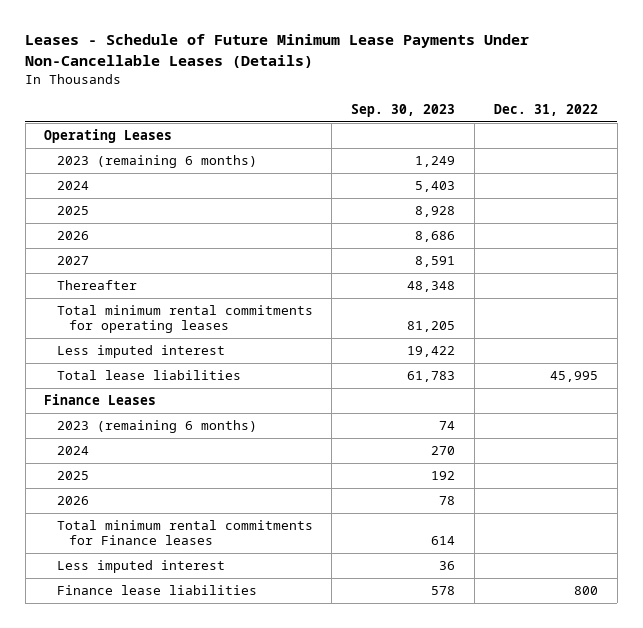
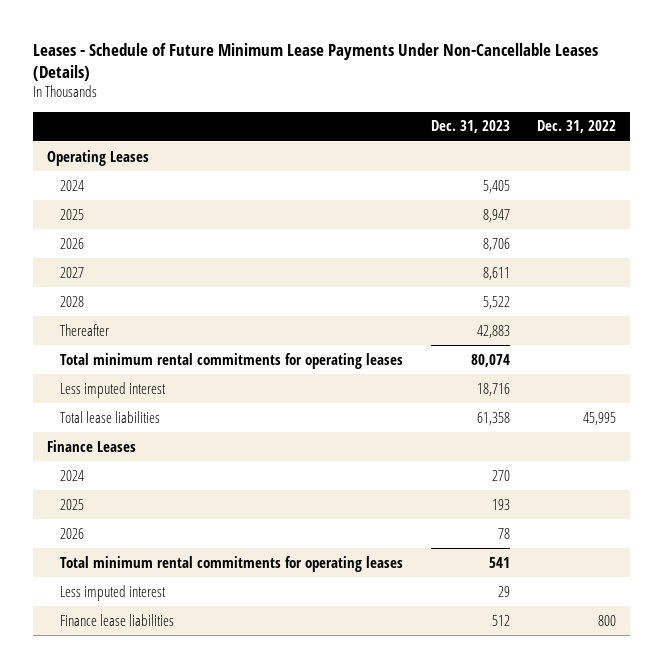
[351,103,456,117] Sep. 30, 2023 -> none
none -> [430,120,510,134] Dec. 31, 2023
[56,155,257,169] 2023 (remaining 6 months) -> none
none -> [59,295,84,307] 2028
[56,420,257,434] 2023 (remaining 6 months) -> none
[56,520,313,546] Total minimum rental commitments for Finance leases -> [59,555,403,572] Total minimum rental commitments for operating leases

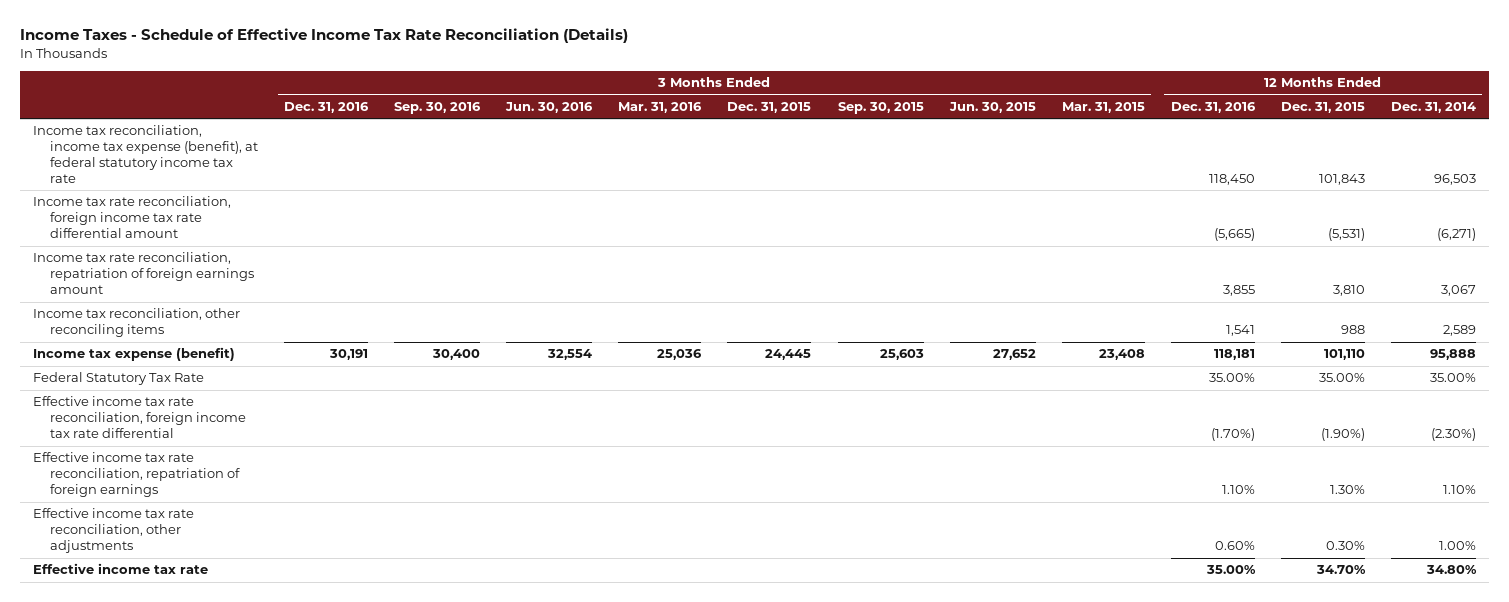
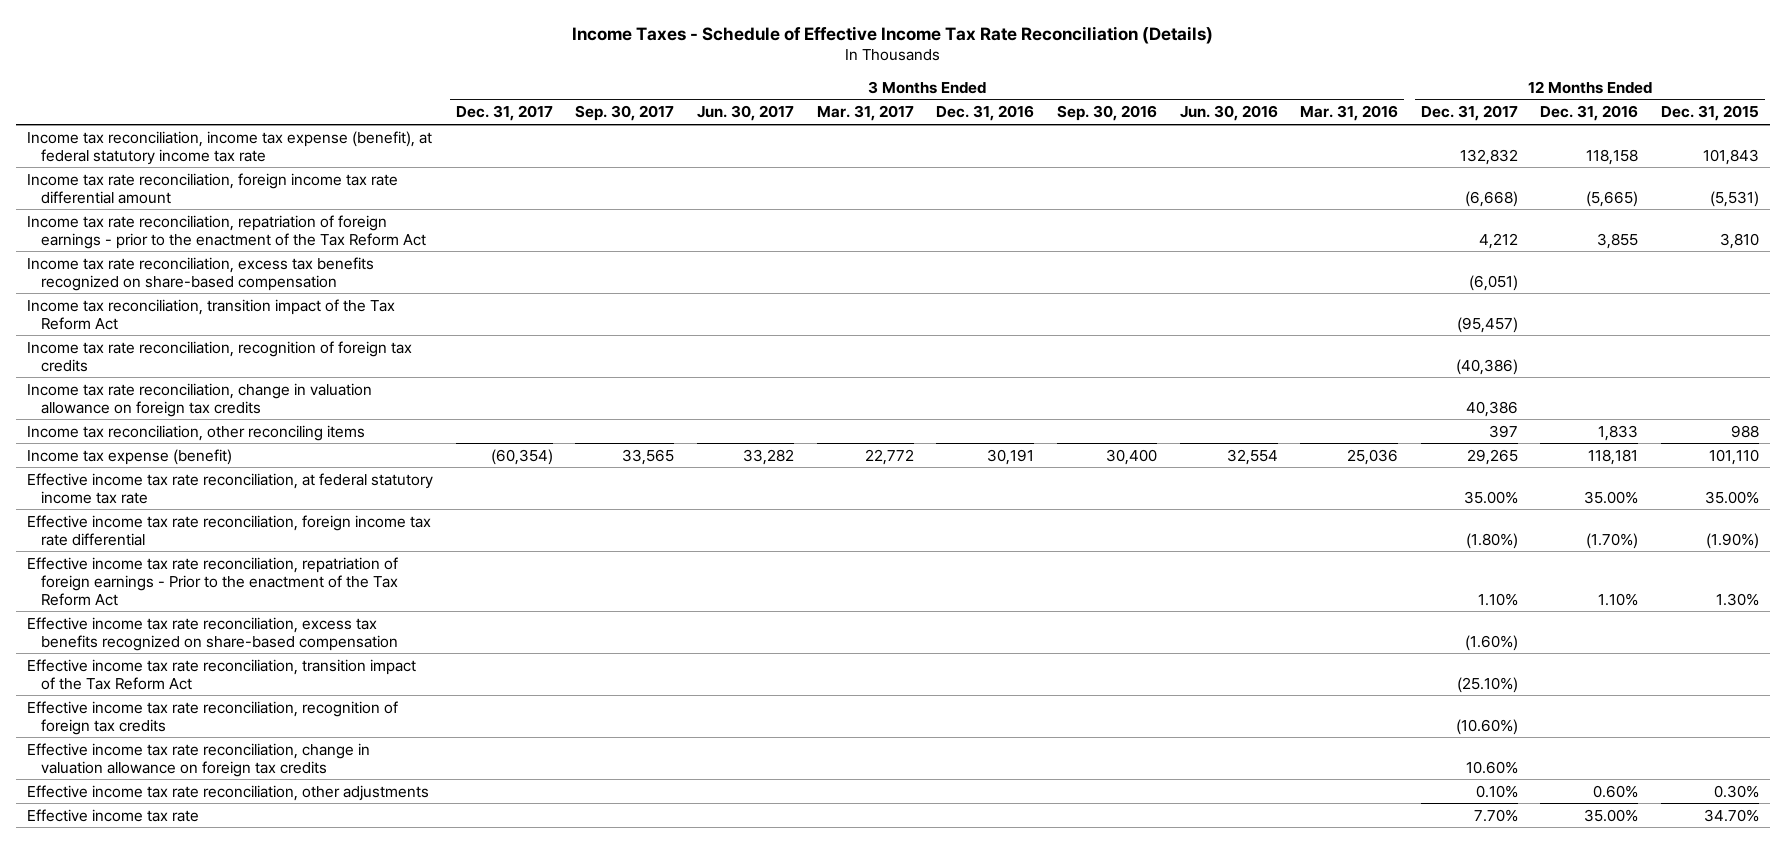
[727,101,812,113] Dec. 31, 2015 -> none
[837,101,924,114] Sep. 30, 2015 -> none
[948,101,1036,113] Jun. 30, 2015 -> none
[1061,101,1145,113] Mar. 31, 2015 -> none
[1390,101,1476,113] Dec. 31, 2014 -> none
none -> [455,105,553,122] Dec. 31, 2017
none -> [575,105,675,122] Sep. 30, 2017
none -> [697,105,795,122] Jun. 30, 2017
none -> [816,105,914,122] Mar. 31, 2017
none -> [1420,105,1518,122] Dec. 31, 2017
[1208,174,1255,186] 118,450 -> [1586,148,1639,165] 118,158
[33,252,255,295] Income tax rate reconciliation, repatriation of foreign earnings amount -> [27,214,427,249] Income tax rate reconciliation, repatriation of foreign earnings - prior to the enactment of the Tax Reform Act
none -> [27,256,375,291] Income tax rate reconciliation, excess tax benefits recognized on share-based compensation
none -> [27,298,396,330] Income tax reconciliation, transition impact of the Tax Reform Act
none -> [27,340,413,372] Income tax rate reconciliation, recognition of foreign tax credits
none -> [27,382,373,417] Income tax rate reconciliation, change in valuation allowance on foreign tax credits
[1225,325,1255,337] 1,541 -> [1598,424,1639,441] 1,833
[33,372,205,386] Federal Statutory Tax Rate -> [27,472,434,504] Effective income tax rate reconciliation, at federal statutory income tax rate
[33,452,241,498] Effective income tax rate reconciliation, repatriation of foreign earnings -> [27,556,399,606] Effective income tax rate reconciliation, repatriation of foreign earnings - Prior to the enactment of the Tax Reform Act
none -> [27,616,399,651] Effective income tax rate reconciliation, excess tax benefits recognized on share-based compensation
none -> [27,658,417,690] Effective income tax rate reconciliation, transition impact of the Tax Reform Act
none -> [27,700,399,735] Effective income tax rate reconciliation, recognition of foreign tax credits
none -> [27,742,371,777] Effective income tax rate reconciliation, change in valuation allowance on foreign tax credits

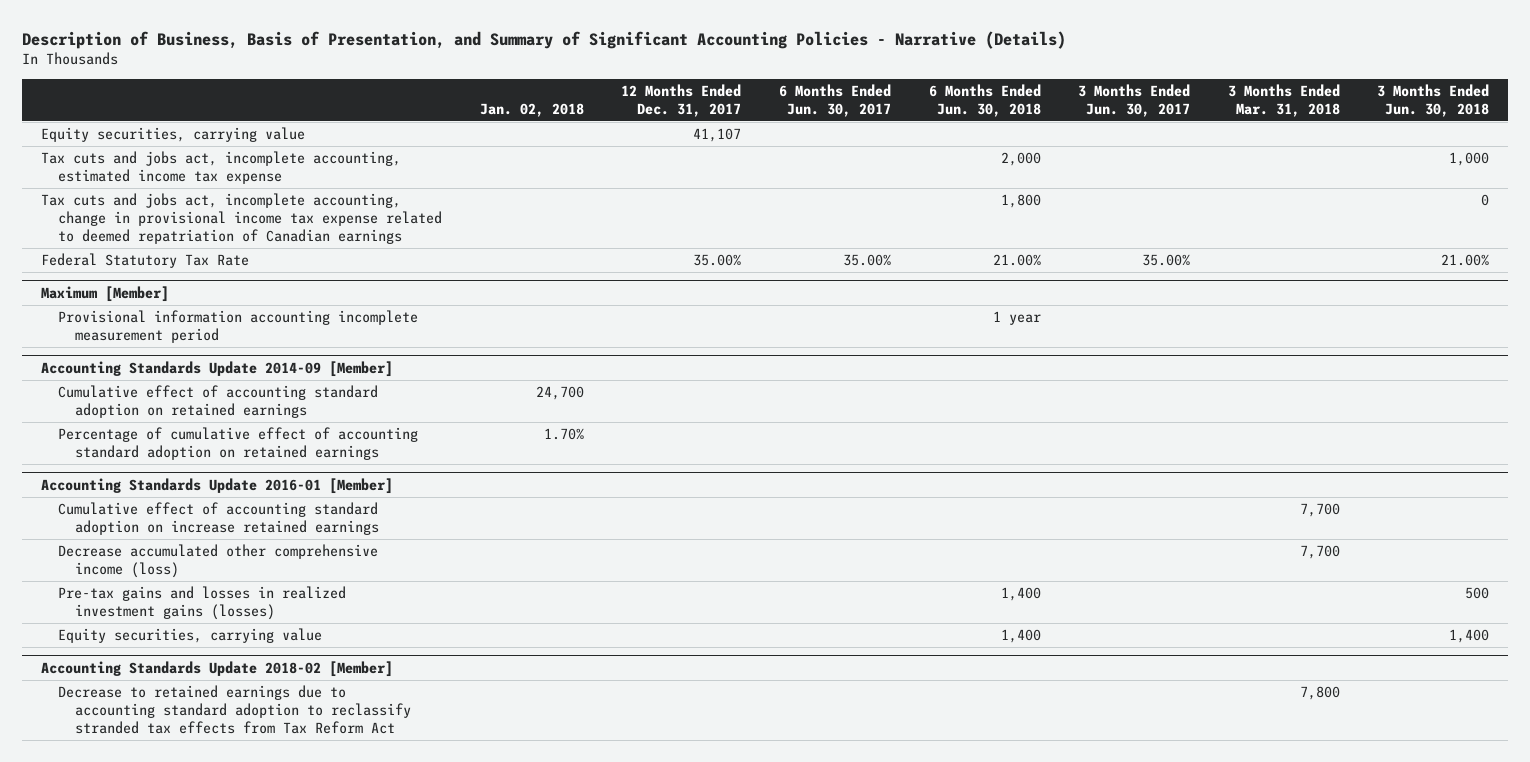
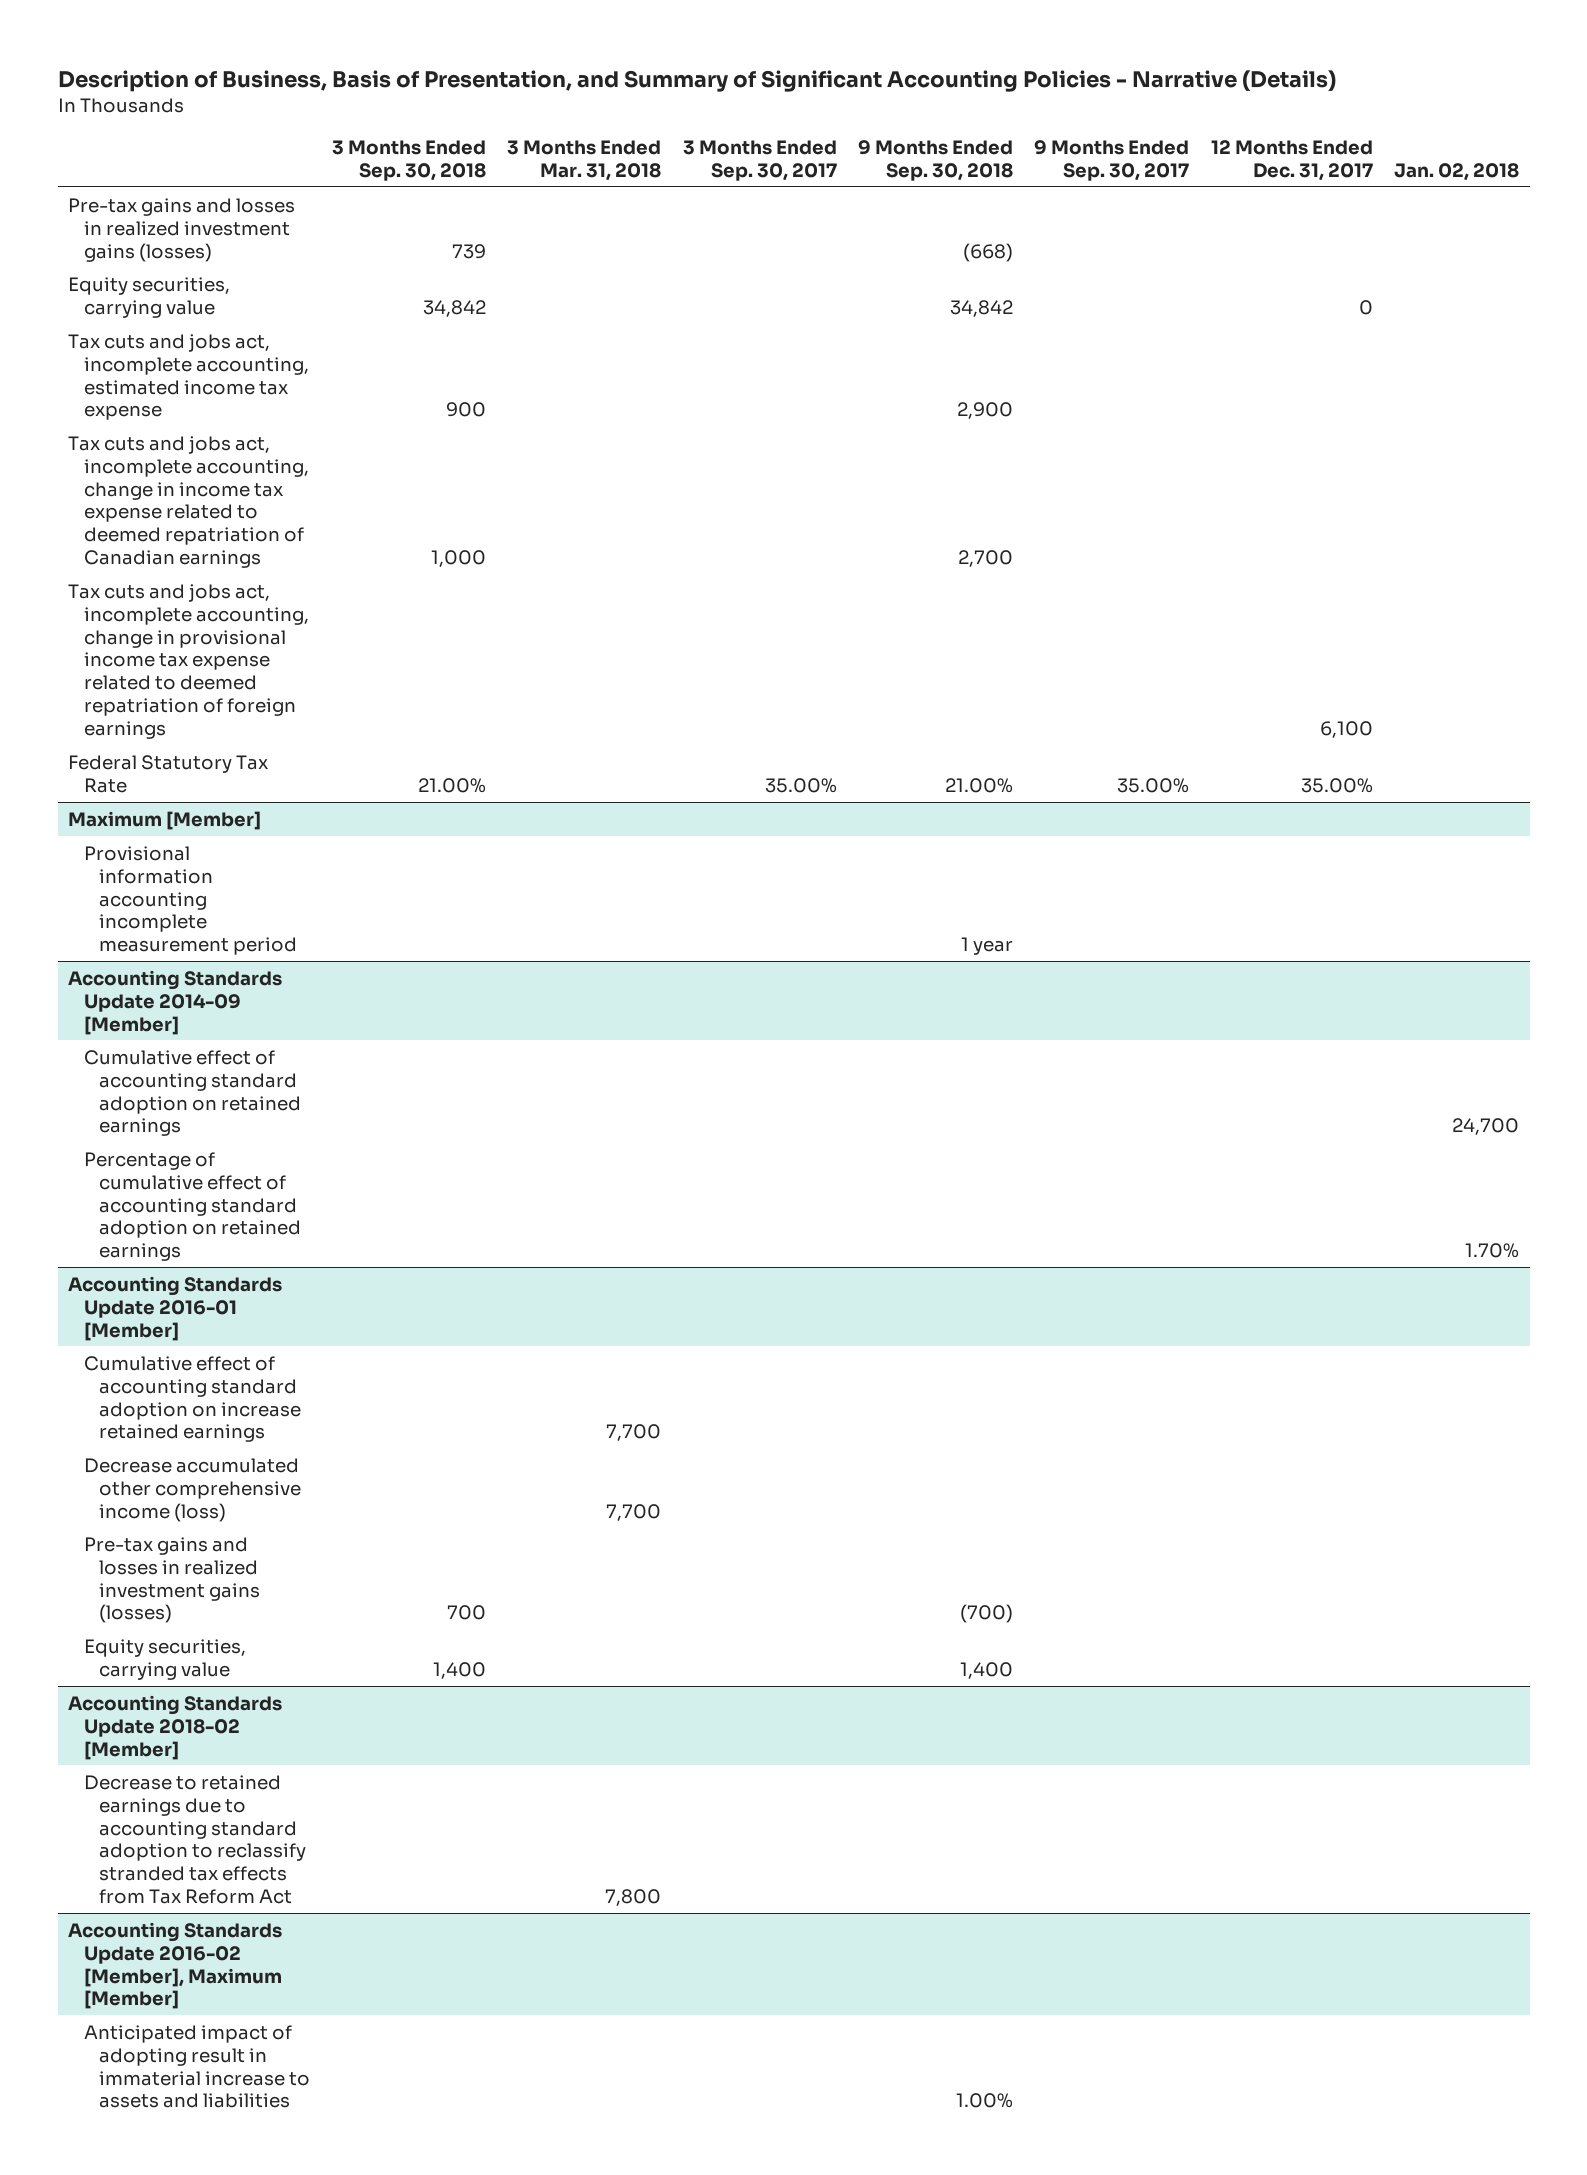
[778,83,891,117] 6 Months Ended Jun. 30, 2017 -> none
[928,83,1041,117] 6 Months Ended Jun. 30, 2018 -> none
[1078,83,1191,117] 3 Months Ended Jun. 30, 2017 -> none
[1377,83,1490,117] 3 Months Ended Jun. 30, 2018 -> none
none -> [331,140,486,182] 3 Months Ended Sep. 30, 2018
none -> [682,140,837,182] 3 Months Ended Sep. 30, 2017
none -> [858,140,1014,182] 9 Months Ended Sep. 30, 2018
none -> [1034,140,1190,182] 9 Months Ended Sep. 30, 2017
none -> [68,197,296,262] Pre-tax gains and losses in realized investment gains (losses)
[693,127,742,142] 41,107 -> [1358,299,1373,315] 0
[41,192,443,244] Tax cuts and jobs act, incomplete accounting, change in provisional income tax expense related to deemed repatriation of Canadian earnings -> [68,435,309,569] Tax cuts and jobs act, incomplete accounting, change in income tax expense related to deemed repatriation of Canadian earnings
none -> [68,583,309,740] Tax cuts and jobs act, incomplete accounting, change in provisional income tax expense related to deemed repatriation of foreign earnings
none -> [68,1921,283,2010] Accounting Standards Update 2016-02 [Member], Maximum [Member]
none -> [83,2024,311,2109] Anticipated impact of adopting result in immaterial increase to assets and liabilities

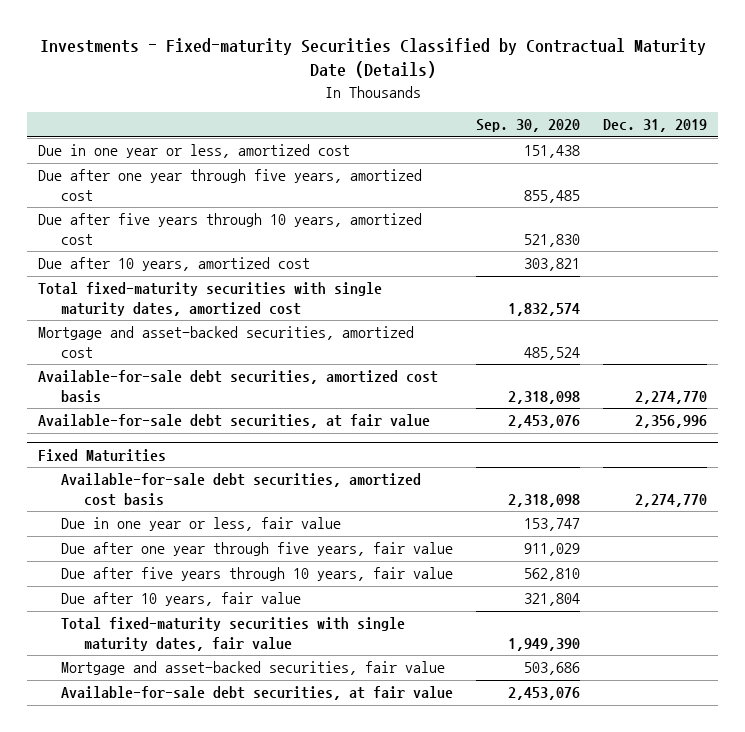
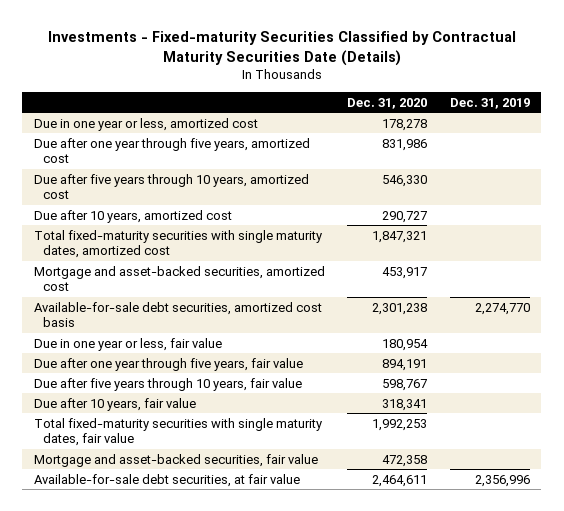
[39,38,706,79] Investments - Fixed-maturity Securities Classified by Contractual Maturity Date (Details) -> [47,31,516,67] Investments - Fixed-maturity Securities Classified by Contractual Maturity Securities Date (Details)
[475,119,580,133] Sep. 30, 2020 -> none
none -> [347,97,428,109] Dec. 31, 2020
none -> [33,337,222,351] Due in one year or less, fair value
none -> [33,357,303,371] Due after one year through five years, fair value
none -> [33,377,302,391] Due after five years through 10 years, fair value
none -> [33,397,196,411] Due after 10 years, fair value
none -> [33,417,322,447] Total fixed-maturity securities with single maturity dates, fair value
none -> [33,453,318,467] Mortgage and asset-backed securities, fair value
[38,449,167,463] Fixed Maturities -> none
[61,473,422,506] Available-for-sale debt securities, amortized cost basis -> none
[61,517,342,532] Due in one year or less, fair value -> none
[61,542,454,557] Due after one year through five years, fair value -> none
[61,567,454,582] Due after five years through 10 years, fair value -> none
[61,592,302,607] Due after 10 years, fair value -> none
[61,617,406,651] Total fixed-maturity securities with single maturity dates, fair value -> none
[61,661,446,676] Mortgage and asset-backed securities, fair value -> none
[61,686,454,701] Available-for-sale debt securities, at fair value -> none

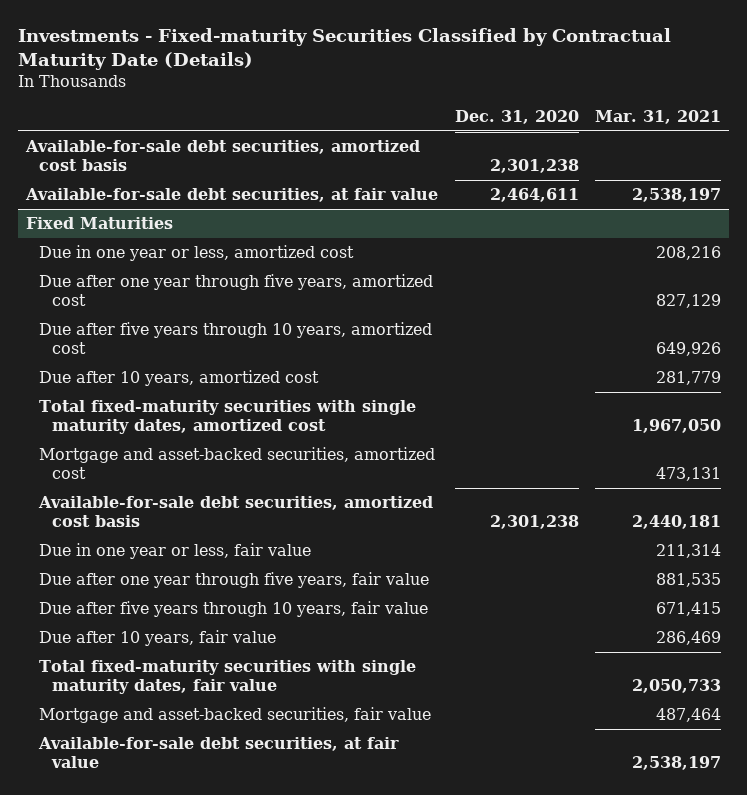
[47,31,516,67] Investments - Fixed-maturity Securities Classified by Contractual Maturity Securities Date (Details) -> [17,27,671,70] Investments - Fixed-maturity Securities Classified by Contractual Maturity Date (Details)
[450,97,531,109] Dec. 31, 2019 -> none
none -> [595,110,722,125] Mar. 31, 2021
[33,117,258,131] Due in one year or less, amortized cost -> none
[33,137,310,164] Due after one year through five years, amortized cost -> none
[33,173,309,200] Due after five years through 10 years, amortized cost -> none
[33,209,232,223] Due after 10 years, amortized cost -> none
[33,229,322,259] Total fixed-maturity securities with single maturity dates, amortized cost -> none
[33,265,325,292] Mortgage and asset-backed securities, amortized cost -> none
[33,337,222,351] Due in one year or less, fair value -> none
[33,357,303,371] Due after one year through five years, fair value -> none
[33,377,302,391] Due after five years through 10 years, fair value -> none
[33,397,196,411] Due after 10 years, fair value -> none
[33,417,322,447] Total fixed-maturity securities with single maturity dates, fair value -> none
[33,453,318,467] Mortgage and asset-backed securities, fair value -> none
none -> [26,216,174,229] Fixed Maturities
none -> [38,244,354,261] Due in one year or less, amortized cost
none -> [38,273,433,307] Due after one year through five years, amortized cost
none -> [38,321,432,355] Due after five years through 10 years, amortized cost
none -> [38,369,319,386] Due after 10 years, amortized cost
none -> [38,399,416,435] Total fixed-maturity securities with single maturity dates, amortized cost
none -> [38,446,435,480] Mortgage and asset-backed securities, amortized cost
none -> [37,495,433,528] Available-for-sale debt securities, amortized cost basis
none -> [38,542,311,559] Due in one year or less, fair value
none -> [38,571,429,588] Due after one year through five years, fair value
none -> [38,600,428,617] Due after five years through 10 years, fair value
none -> [38,629,276,646] Due after 10 years, fair value
none -> [38,659,416,695] Total fixed-maturity securities with single maturity dates, fair value
none -> [38,706,431,723] Mortgage and asset-backed securities, fair value
none -> [37,736,399,769] Available-for-sale debt securities, at fair value

